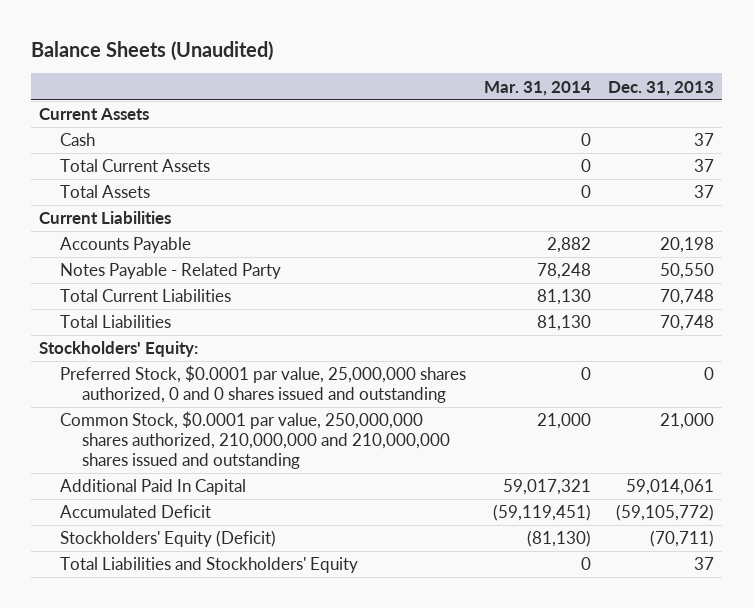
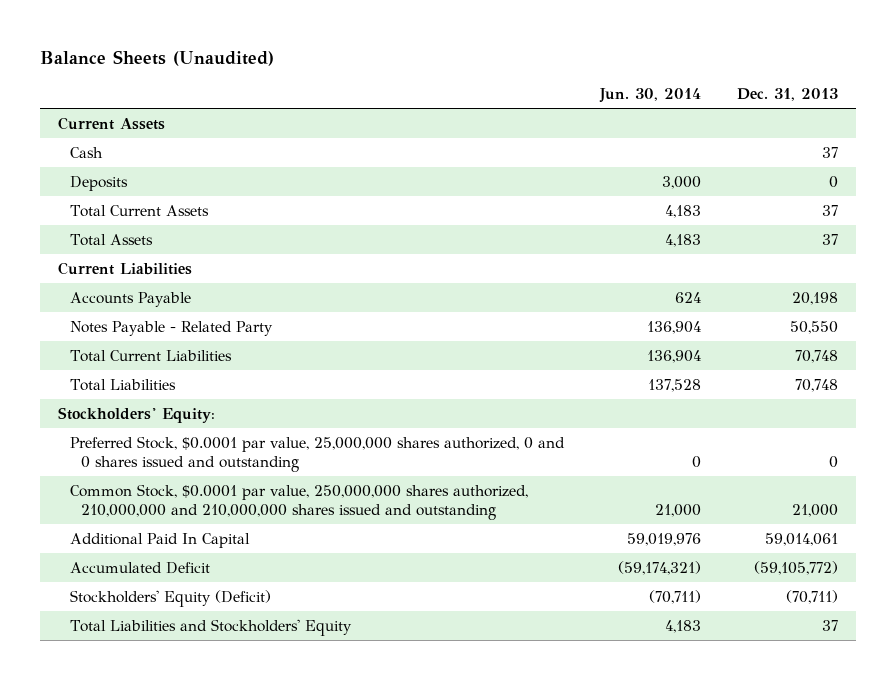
[483,80,591,96] Mar. 31, 2014 -> none
none -> [598,88,701,104] Jun. 30, 2014
none -> [69,175,128,191] Deposits

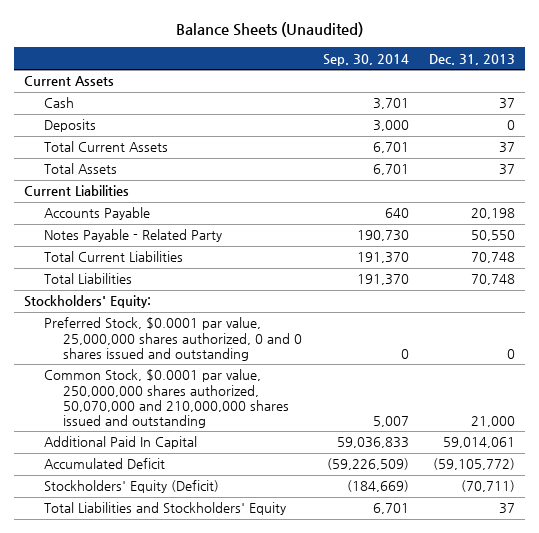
[598,88,701,104] Jun. 30, 2014 -> none
none -> [322,53,409,66] Sep. 30, 2014
[69,483,528,520] Common Stock, $0.0001 par value, 250,000,000 shares authorized, 210,000,000 and 210,000,000 shares issued and outstanding -> [43,369,290,428] Common Stock, $0.0001 par value, 250,000,000 shares authorized, 50,070,000 and 210,000,000 shares issued and outstanding

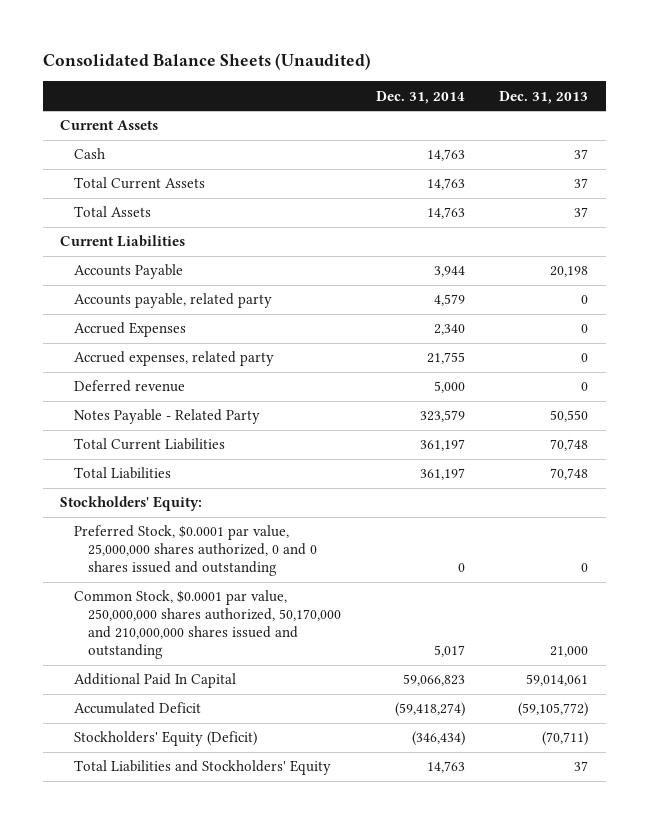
[175,22,363,38] Balance Sheets (Unaudited) -> [42,53,371,71] Consolidated Balance Sheets (Unaudited)
[322,53,409,66] Sep. 30, 2014 -> none
none -> [375,90,465,104] Dec. 31, 2014
[43,119,96,133] Deposits -> none
none -> [74,293,273,309] Accounts payable, related party
none -> [74,322,187,338] Accrued Expenses
none -> [74,351,275,367] Accrued expenses, related party
none -> [74,380,186,393] Deferred revenue
[43,369,290,428] Common Stock, $0.0001 par value, 250,000,000 shares authorized, 50,070,000 and 210,000,000 shares issued and outstanding -> [74,590,341,660] Common Stock, $0.0001 par value, 250,000,000 shares authorized, 50,170,000 and 210,000,000 shares issued and outstanding

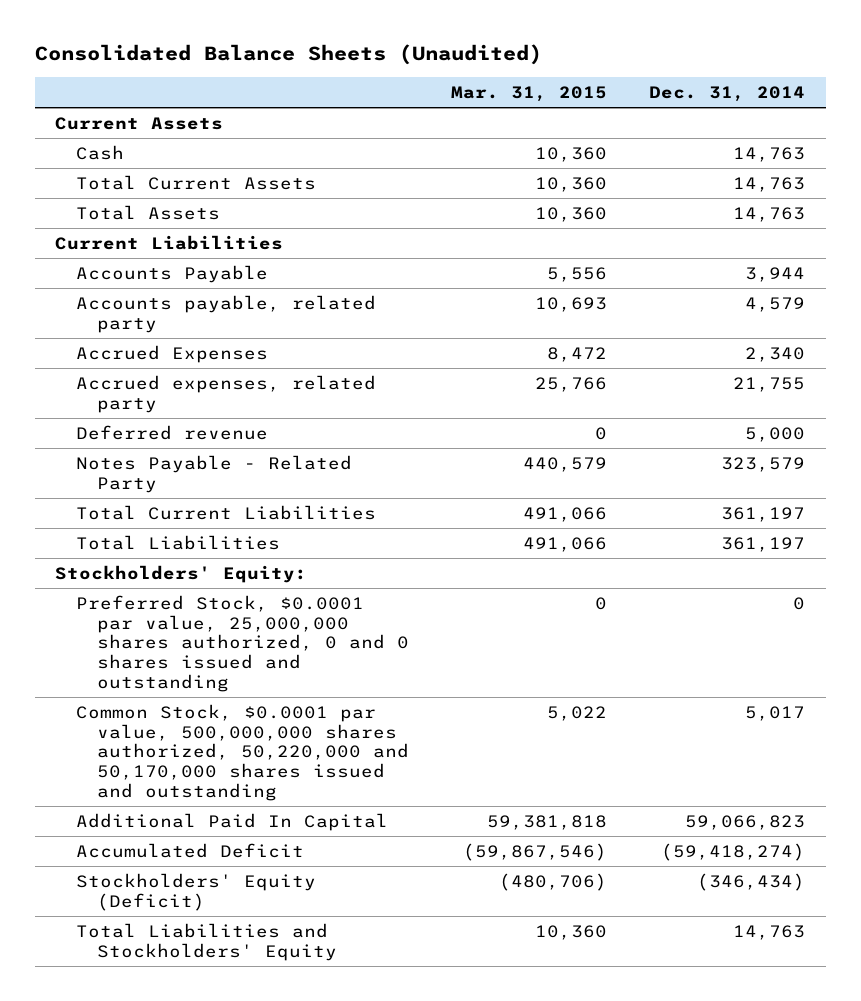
[499,90,589,104] Dec. 31, 2013 -> none
none -> [451,85,608,102] Mar. 31, 2015
[74,590,341,660] Common Stock, $0.0001 par value, 250,000,000 shares authorized, 50,170,000 and 210,000,000 shares issued and outstanding -> [76,703,410,801] Common Stock, $0.0001 par value, 500,000,000 shares authorized, 50,220,000 and 50,170,000 shares issued and outstanding

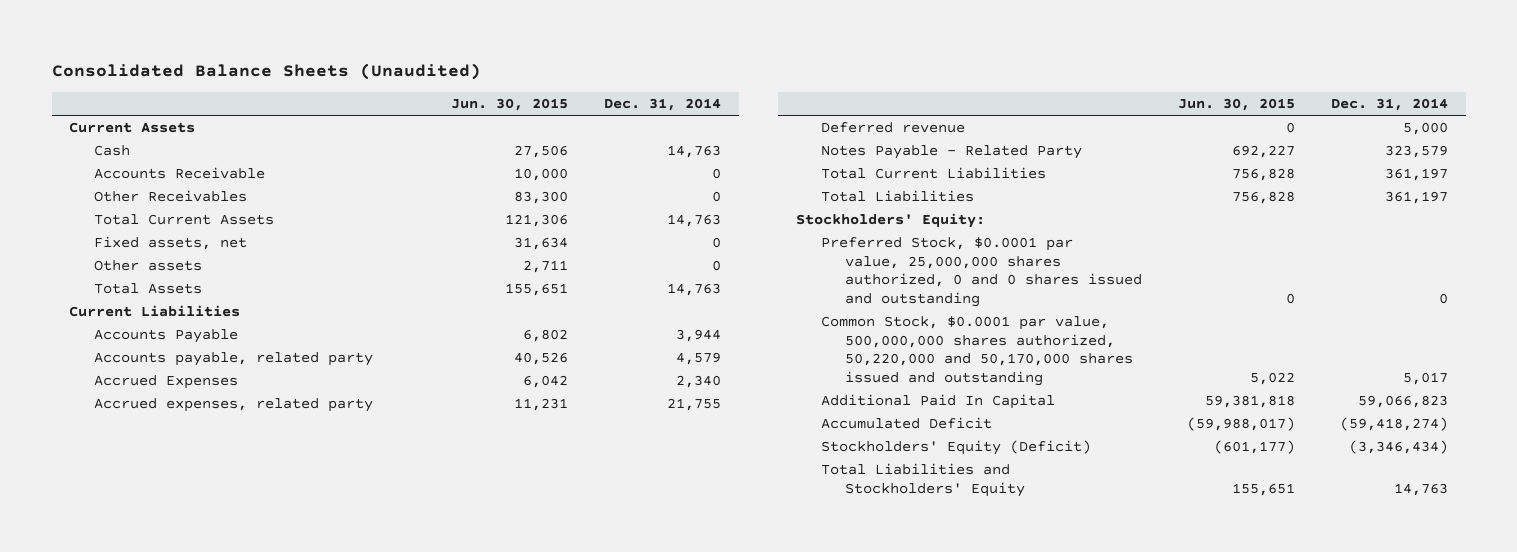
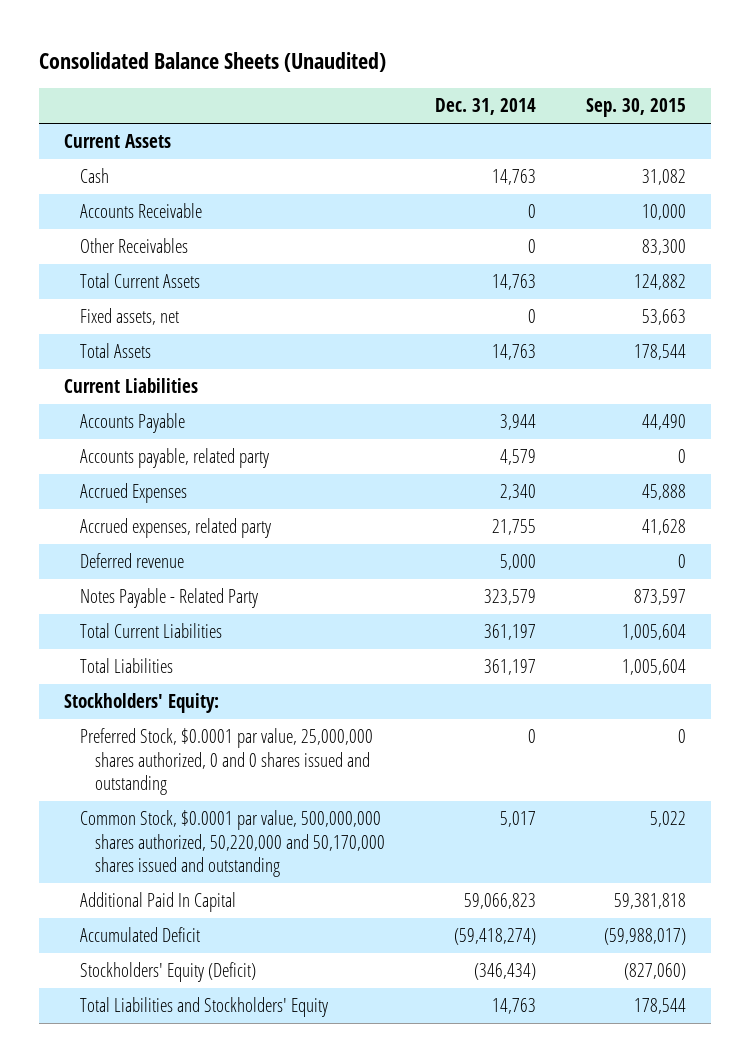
[451,98,569,112] Jun. 30, 2015 -> none
none -> [586,98,687,118] Sep. 30, 2015
[94,260,203,272] Other assets -> none
[1348,440,1448,455] (3,346,434) -> [474,963,537,981] (346,434)

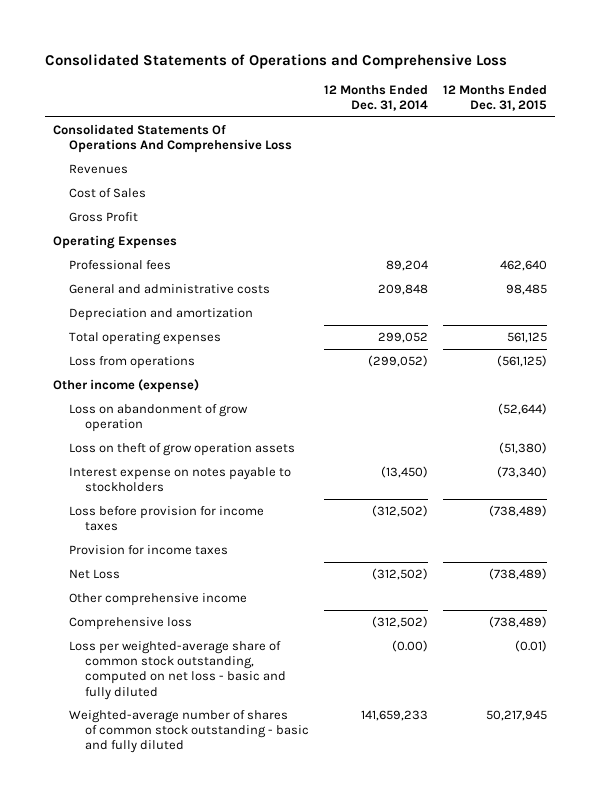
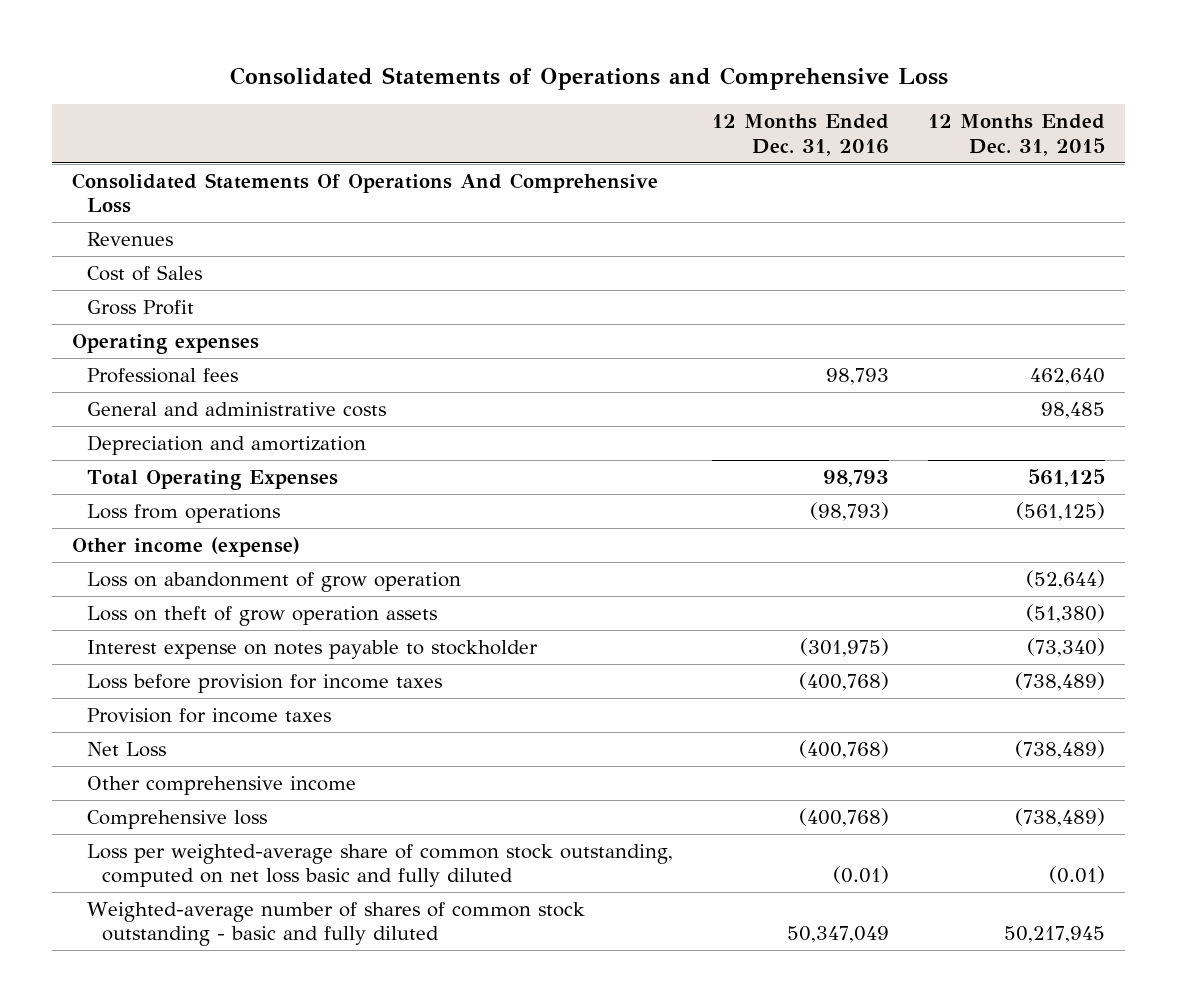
[323,84,428,112] 12 Months Ended Dec. 31, 2014 -> none
none -> [712,114,890,156] 12 Months Ended Dec. 31, 2016
[52,234,177,249] Operating Expenses -> [72,334,260,355] Operating expenses
[68,331,221,345] Total operating expenses -> [86,470,338,491] Total Operating Expenses
[68,466,291,493] Interest expense on notes payable to stockholders -> [86,640,538,660] Interest expense on notes payable to stockholder
[68,640,286,700] Loss per weighted-average share of common stock outstanding, computed on net loss - basic and fully diluted -> [86,844,673,888] Loss per weighted-average share of common stock outstanding, computed on net loss basic and fully diluted

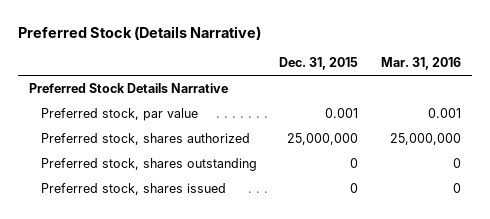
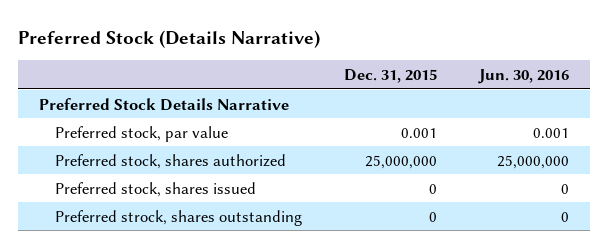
[380,57,461,71] Mar. 31, 2016 -> none
none -> [477,68,569,84] Jun. 30, 2016
[40,158,257,172] Preferred stock, shares outstanding -> none
none -> [54,209,302,226] Preferred strock, shares outstanding

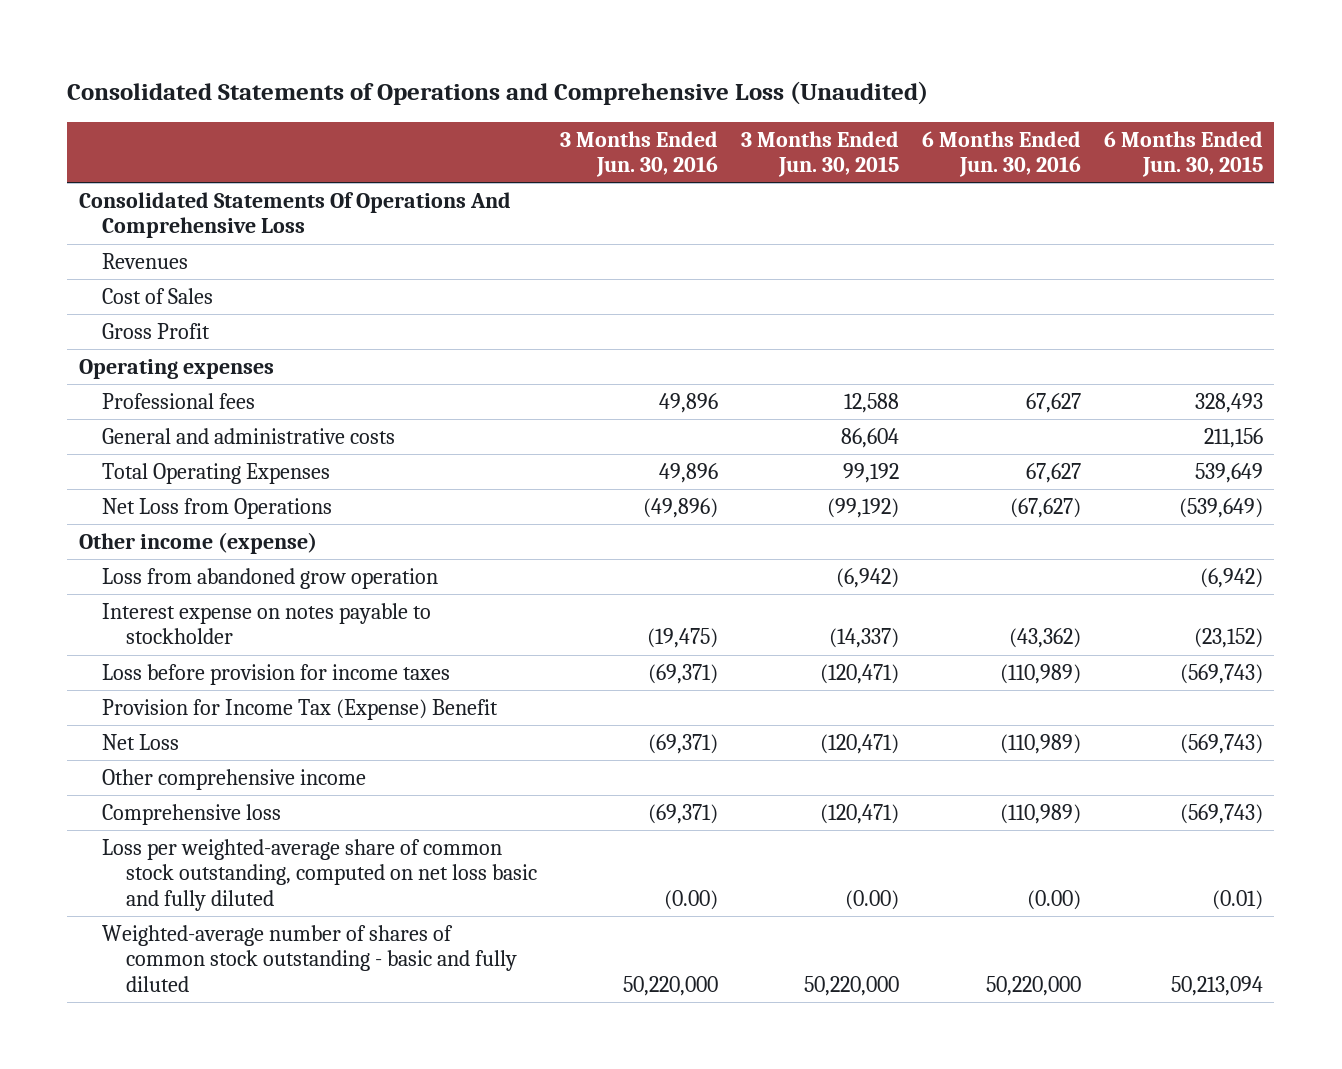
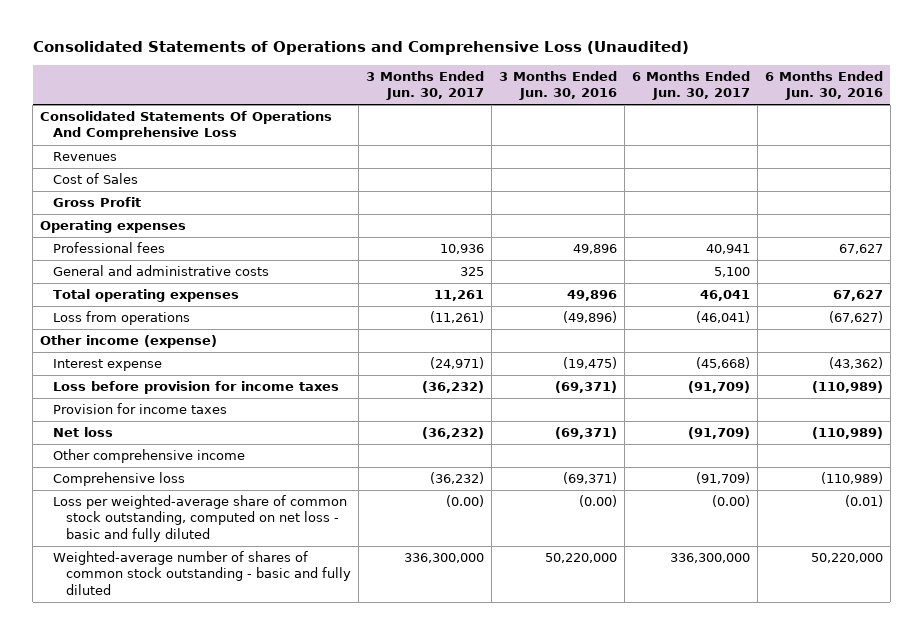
[740,130,899,177] 3 Months Ended Jun. 30, 2015 -> none
[1103,130,1263,177] 6 Months Ended Jun. 30, 2015 -> none
none -> [366,71,485,101] 3 Months Ended Jun. 30, 2017
none -> [631,71,750,101] 6 Months Ended Jun. 30, 2017
[102,462,331,484] Total Operating Expenses -> [53,289,240,303] Total operating expenses
[102,497,333,519] Net Loss from Operations -> [53,311,191,326] Loss from operations
[102,567,439,589] Loss from abandoned grow operation -> none
[102,602,432,645] Interest expense on notes payable to stockholder -> [53,359,163,372] Interest expense
[102,698,499,720] Provision for Income Tax (Expense) Benefit -> [53,403,228,415] Provision for income taxes
[102,733,180,750] Net Loss -> [53,427,114,438] Net loss
[102,838,537,911] Loss per weighted-average share of common stock outstanding, computed on net loss basic and fully diluted -> [53,495,348,542] Loss per weighted-average share of common stock outstanding, computed on net loss - basic and fully diluted
[1026,889,1081,910] (0.00) -> [844,495,883,508] (0.01)

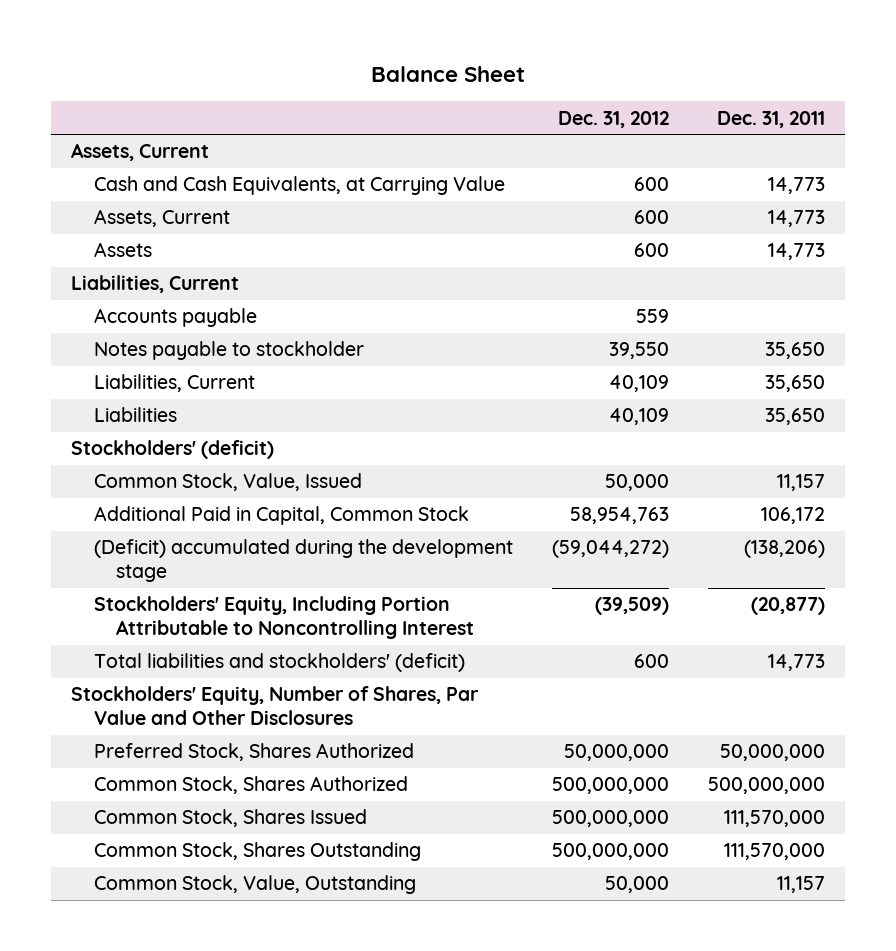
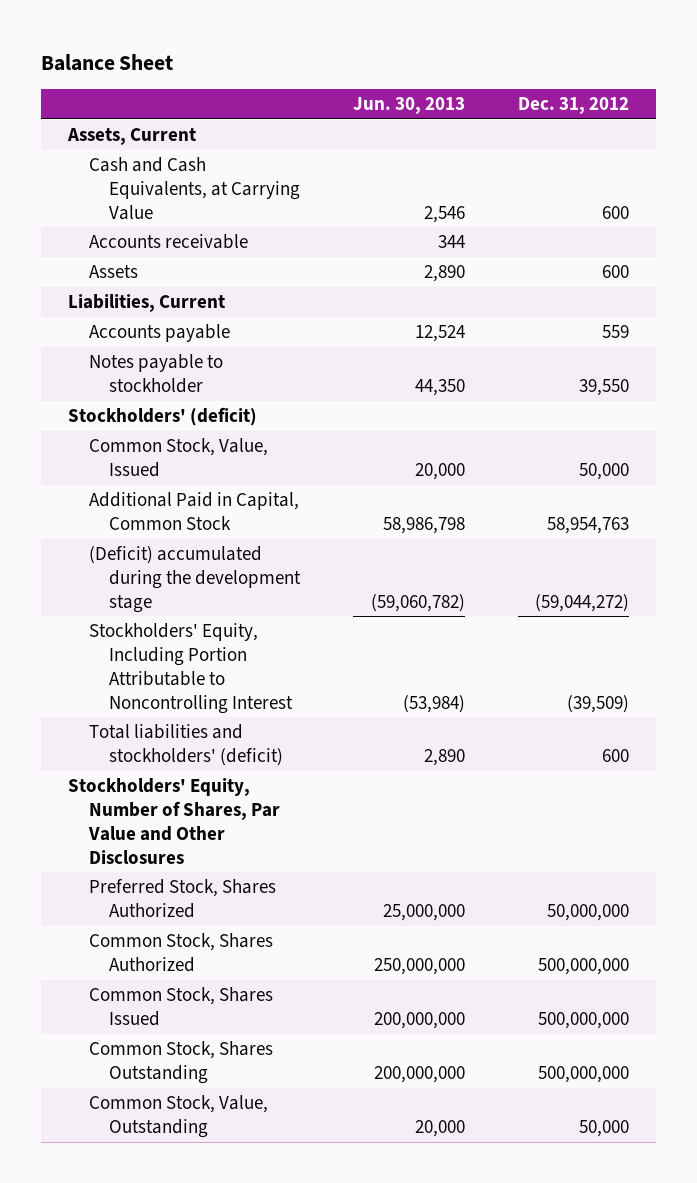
[717,110,826,128] Dec. 31, 2011 -> none
none -> [353,97,466,115] Jun. 30, 2013
[93,209,230,228] Assets, Current -> none
none -> [88,233,248,249] Accounts receivable
[93,374,255,393] Liabilities, Current -> none
[93,407,177,423] Liabilities -> none

